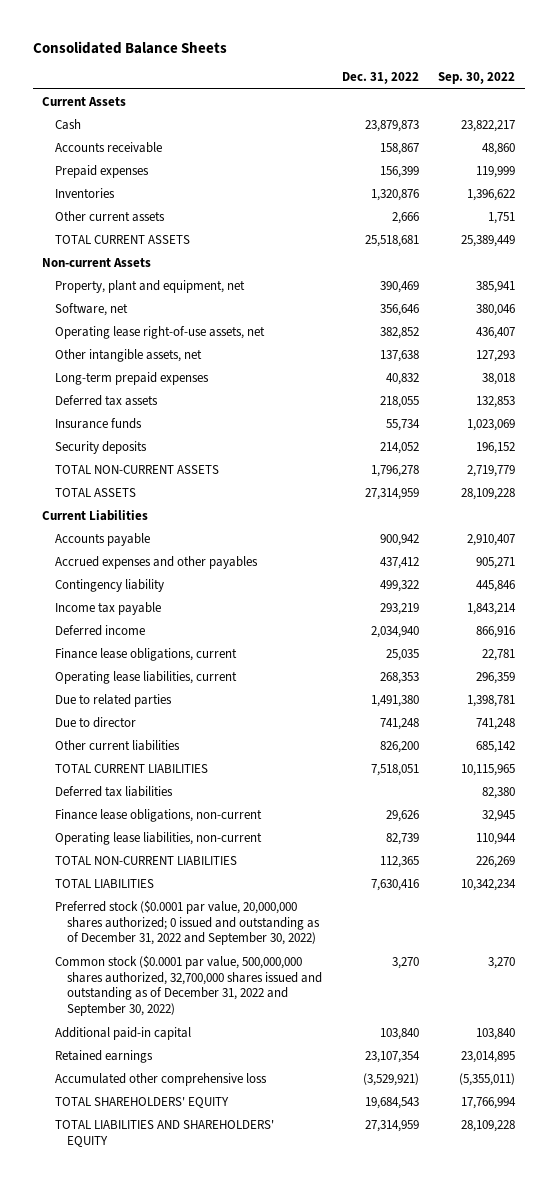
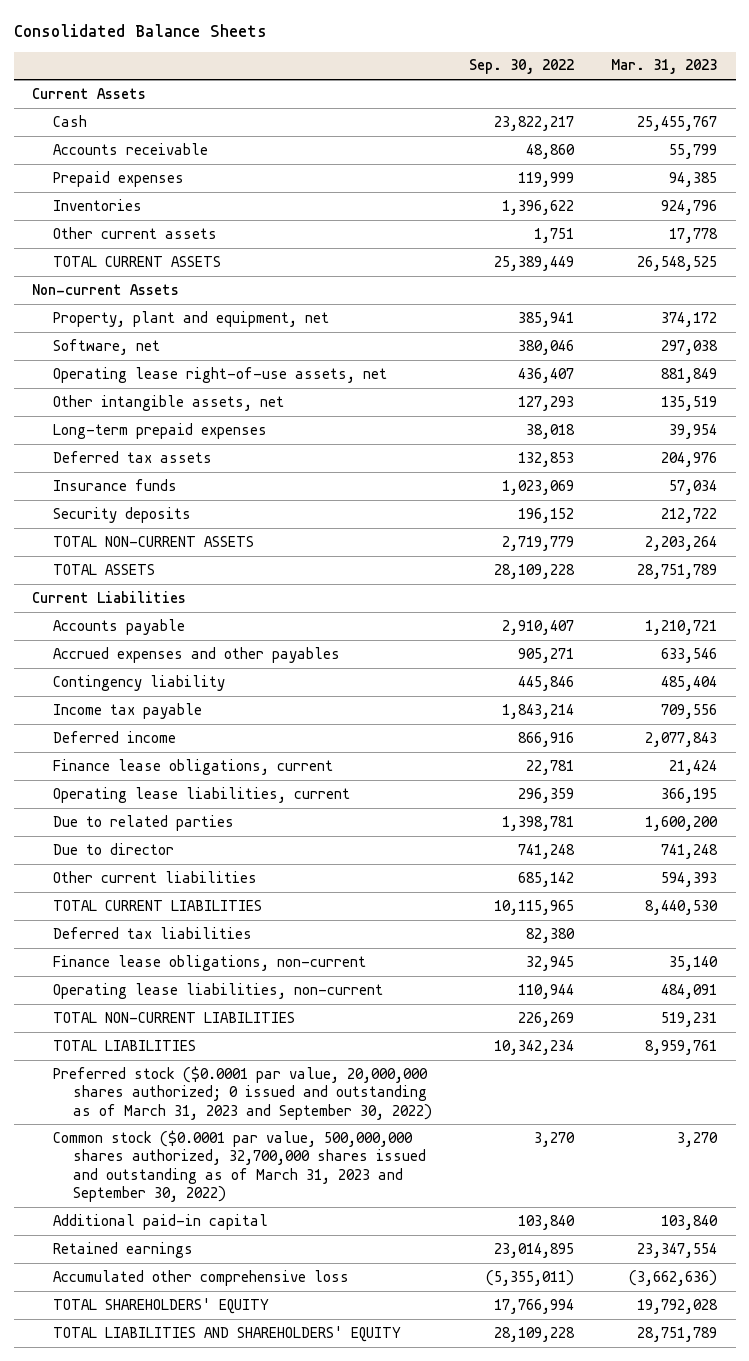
[341,72,419,85] Dec. 31, 2022 -> none
none -> [611,59,718,75] Mar. 31, 2023
[54,899,321,946] Preferred stock ($0.0001 par value, 20,000,000 shares authorized; 0 issued and outstanding as of December 31, 2022 and September 30, 2022) -> [52,1065,433,1120] Preferred stock ($0.0001 par value, 20,000,000 shares authorized; 0 issued and outstanding as of March 31, 2023 and September 30, 2022)
[54,954,323,1017] Common stock ($0.0001 par value, 500,000,000 shares authorized, 32,700,000 shares issued and outstanding as of December 31, 2022 and September 30, 2022) -> [52,1129,427,1203] Common stock ($0.0001 par value, 500,000,000 shares authorized, 32,700,000 shares issued and outstanding as of March 31, 2023 and September 30, 2022)

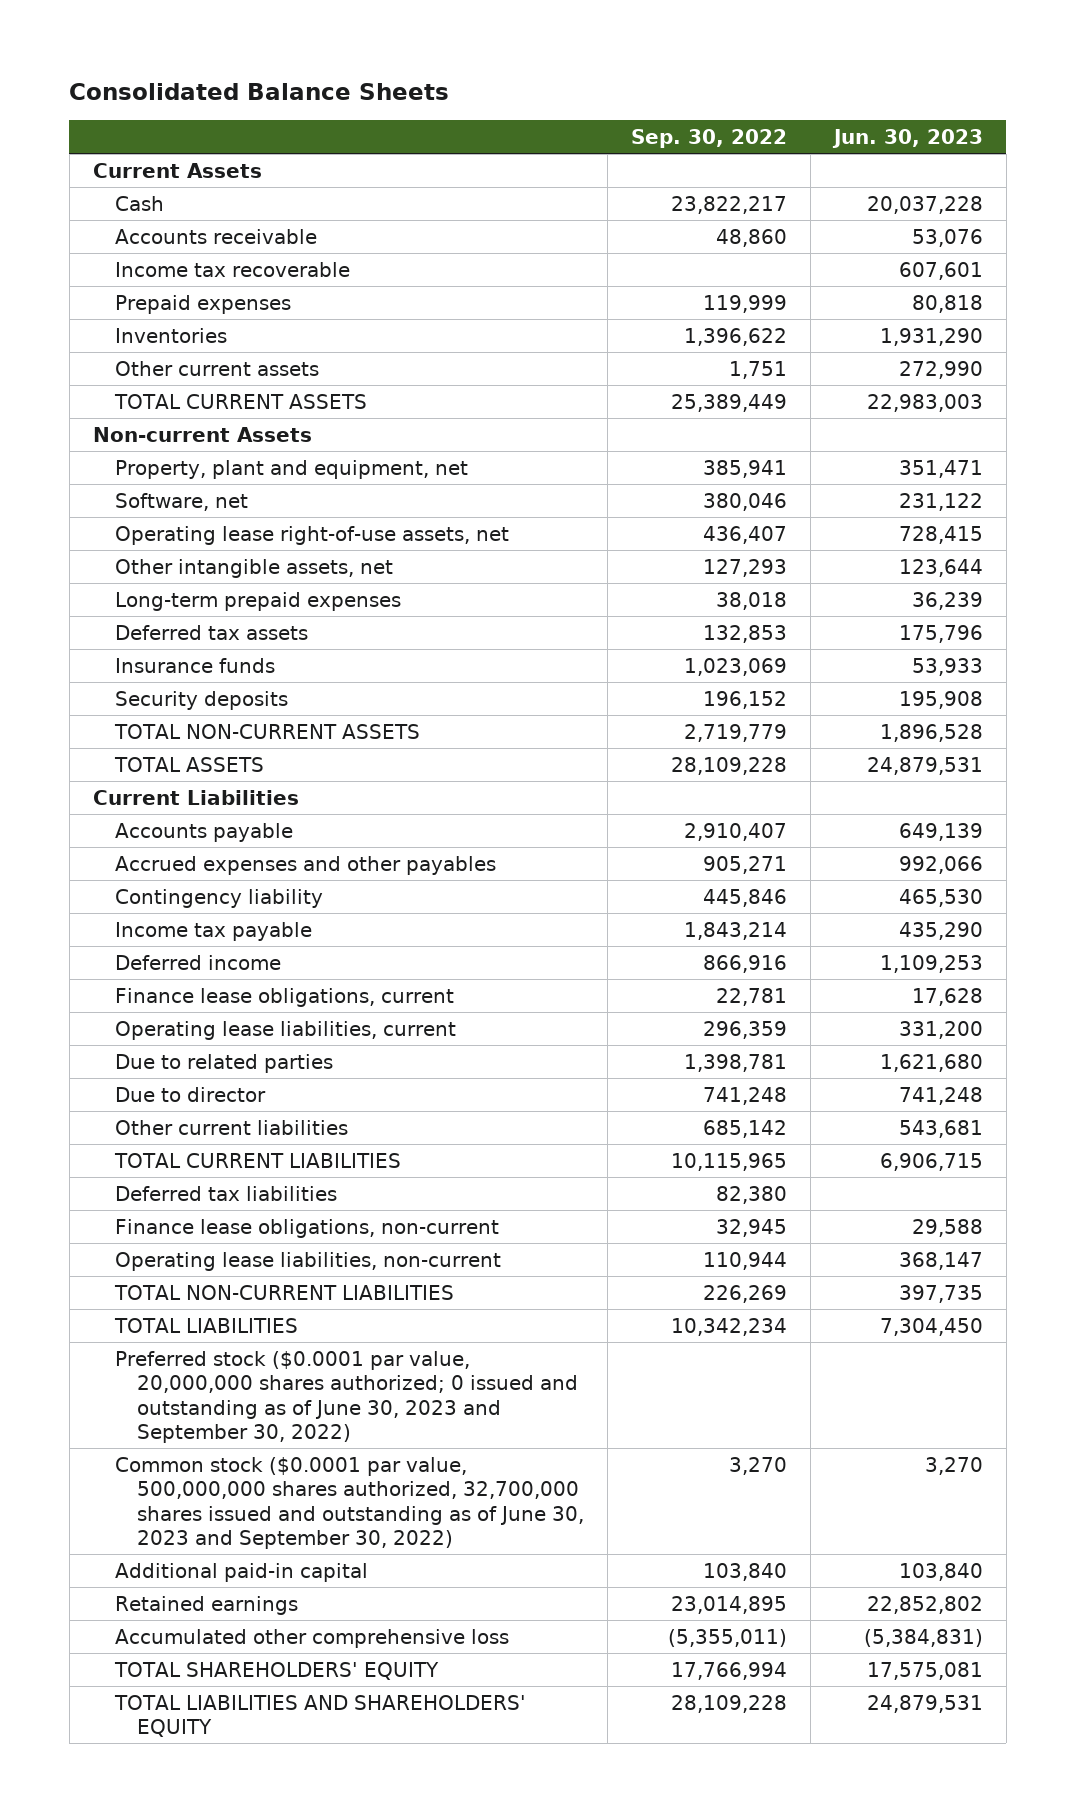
[611,59,718,75] Mar. 31, 2023 -> none
none -> [832,128,984,148] Jun. 30, 2023
none -> [115,261,351,277] Income tax recoverable
[52,1065,433,1120] Preferred stock ($0.0001 par value, 20,000,000 shares authorized; 0 issued and outstanding as of March 31, 2023 and September 30, 2022) -> [115,1350,579,1444] Preferred stock ($0.0001 par value, 20,000,000 shares authorized; 0 issued and outstanding as of June 30, 2023 and September 30, 2022)
[52,1129,427,1203] Common stock ($0.0001 par value, 500,000,000 shares authorized, 32,700,000 shares issued and outstanding as of March 31, 2023 and September 30, 2022) -> [115,1456,585,1550] Common stock ($0.0001 par value, 500,000,000 shares authorized, 32,700,000 shares issued and outstanding as of June 30, 2023 and September 30, 2022)

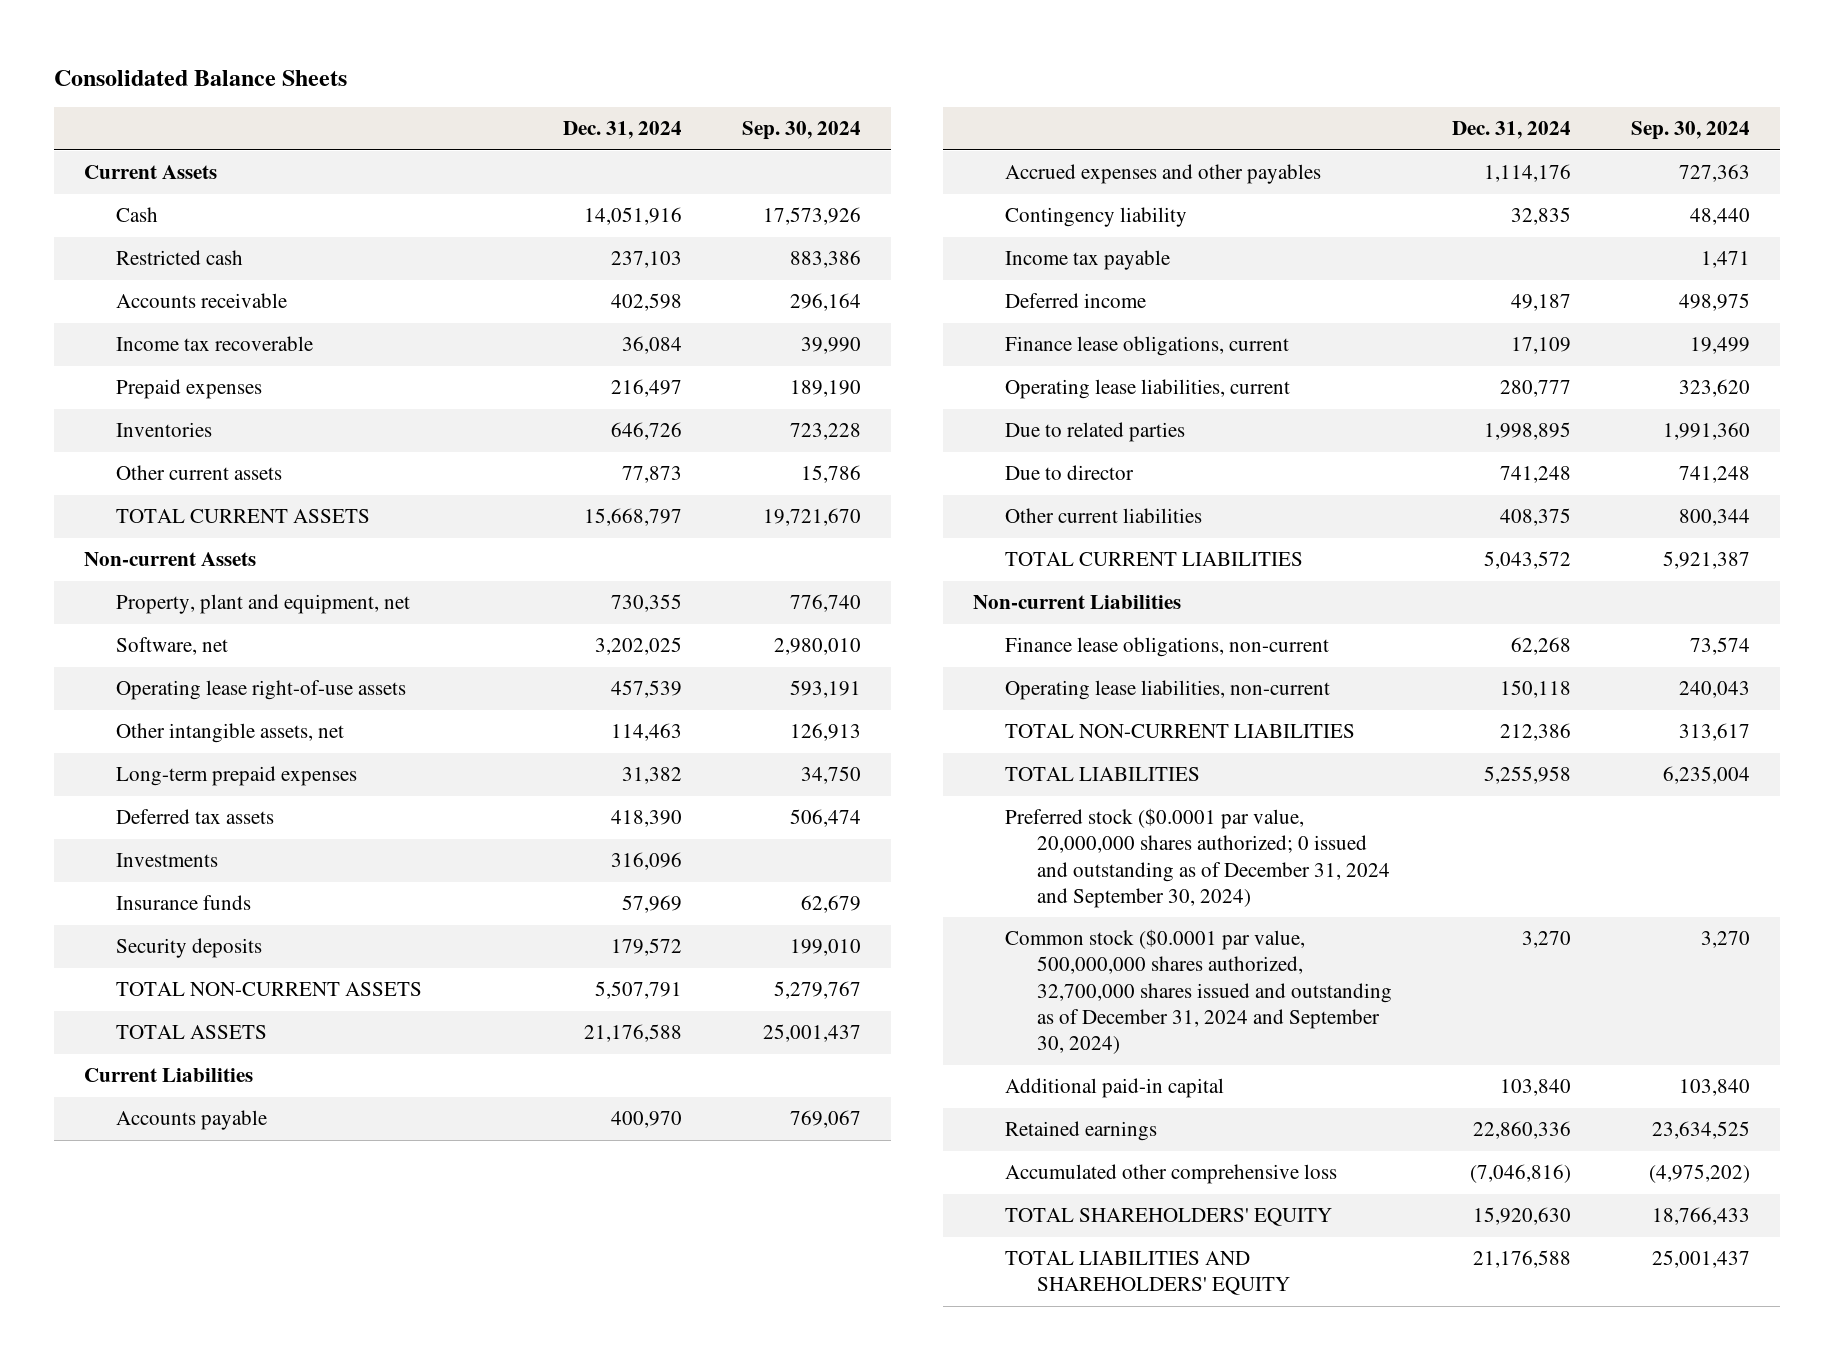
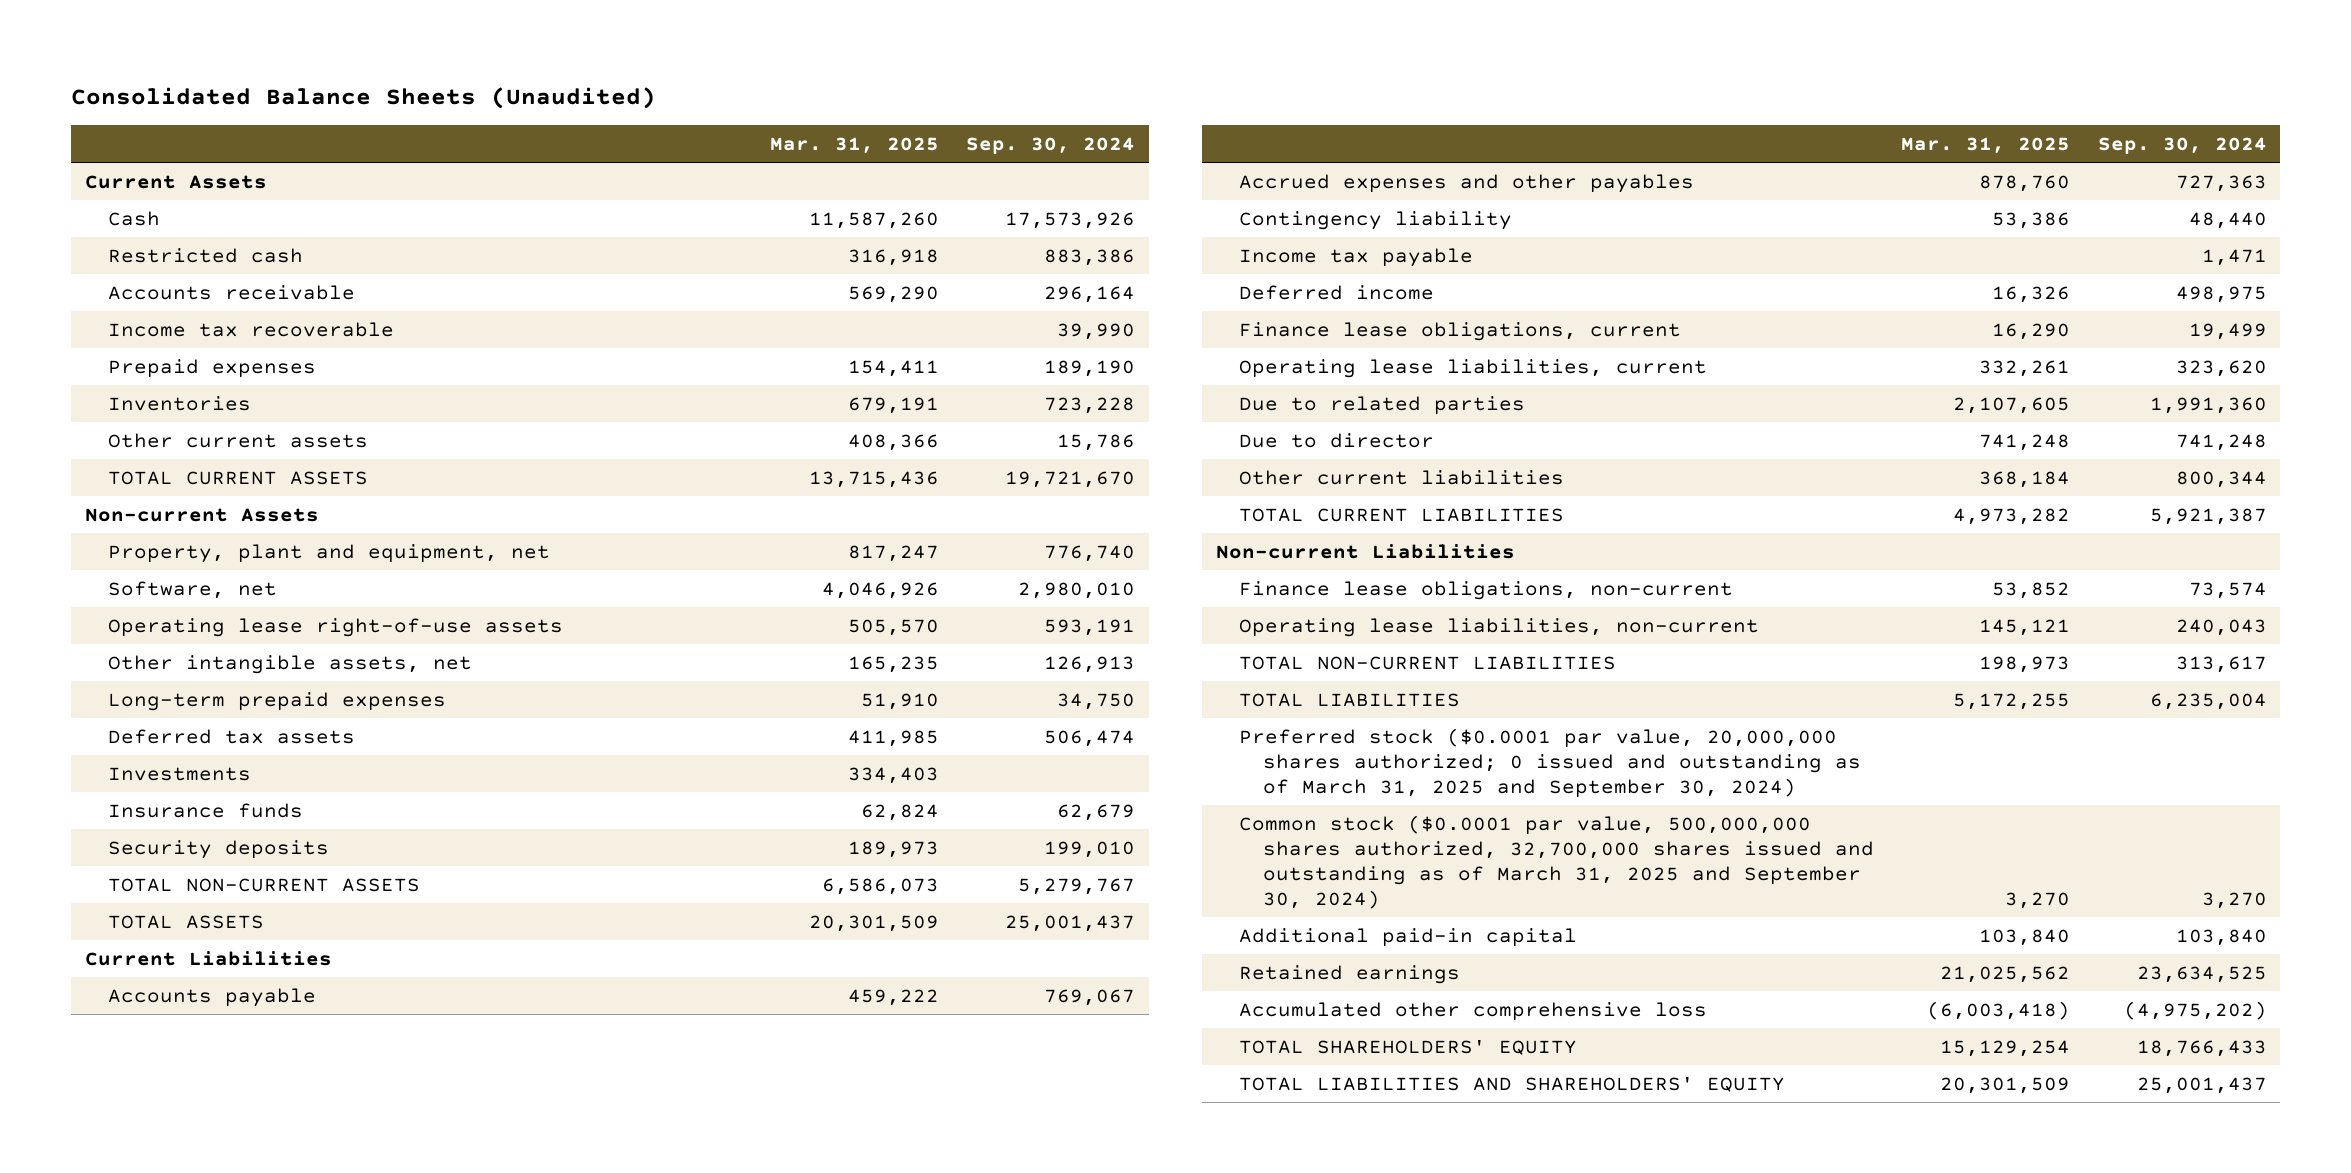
[54,70,348,87] Consolidated Balance Sheets -> [70,86,656,109] Consolidated Balance Sheets (Unaudited)
[562,121,682,140] Dec. 31, 2024 -> none
none -> [769,136,939,154] Mar. 31, 2025
[1004,808,1390,909] Preferred stock ($0.0001 par value, 20,000,000 shares authorized; 0 issued and outstanding as of December 31, 2024 and September 30, 2024) -> [1239,727,1861,798] Preferred stock ($0.0001 par value, 20,000,000 shares authorized; 0 issued and outstanding as of March 31, 2025 and September 30, 2024)
[1004,929,1392,1055] Common stock ($0.0001 par value, 500,000,000 shares authorized, 32,700,000 shares issued and outstanding as of December 31, 2024 and September 30, 2024) -> [1239,814,1874,909] Common stock ($0.0001 par value, 500,000,000 shares authorized, 32,700,000 shares issued and outstanding as of March 31, 2025 and September 30, 2024)

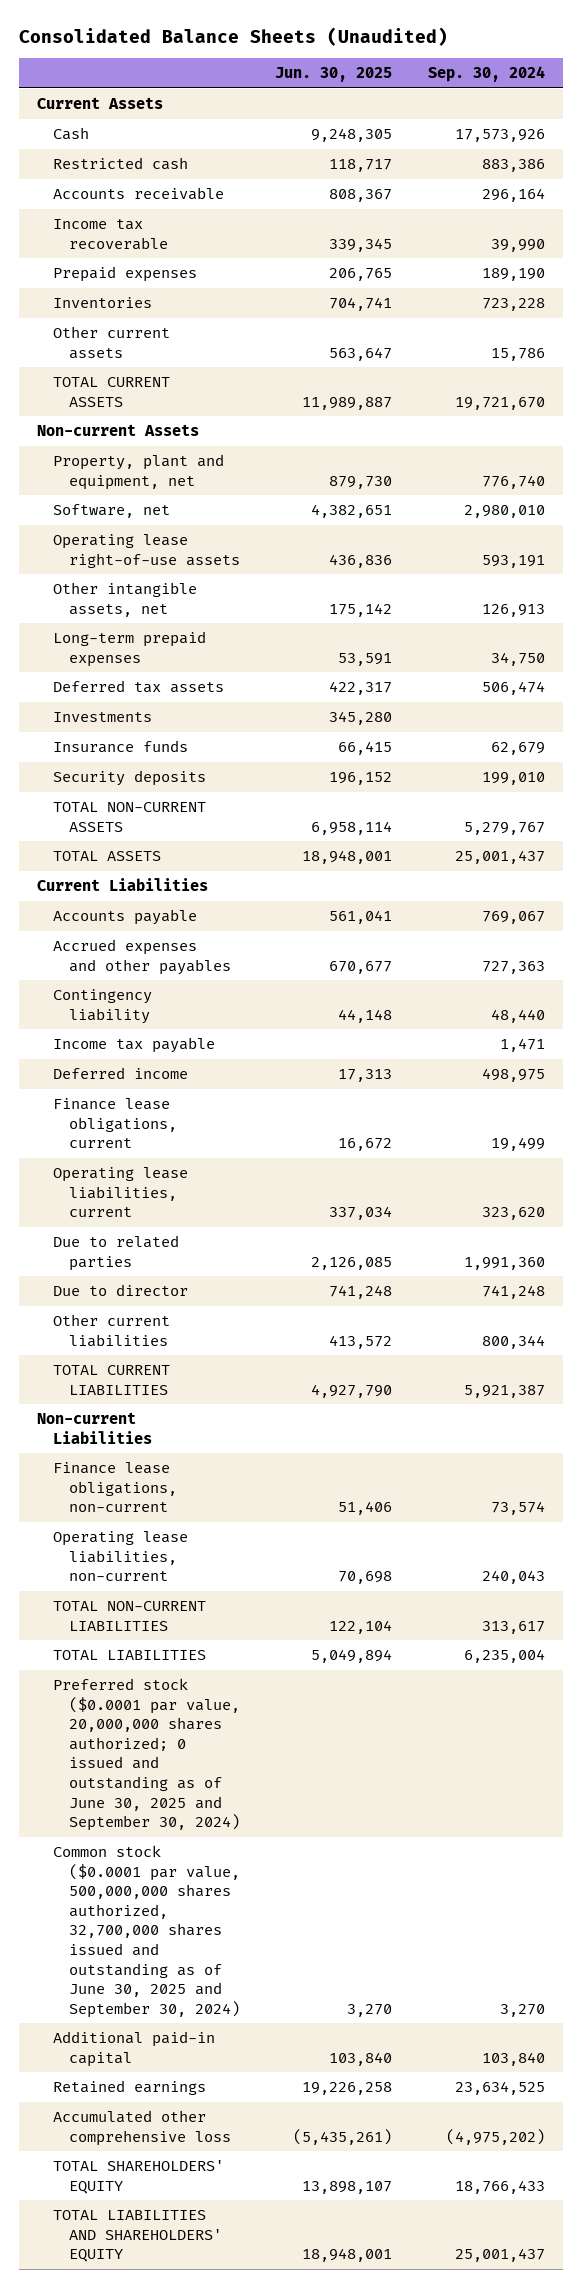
[769,136,939,154] Mar. 31, 2025 -> none
none -> [275,67,393,83] Jun. 30, 2025
[1239,727,1861,798] Preferred stock ($0.0001 par value, 20,000,000 shares authorized; 0 issued and outstanding as of March 31, 2025 and September 30, 2024) -> [53,1678,240,1832] Preferred stock ($0.0001 par value, 20,000,000 shares authorized; 0 issued and outstanding as of June 30, 2025 and September 30, 2024)
[1239,814,1874,909] Common stock ($0.0001 par value, 500,000,000 shares authorized, 32,700,000 shares issued and outstanding as of March 31, 2025 and September 30, 2024) -> [53,1845,240,2018] Common stock ($0.0001 par value, 500,000,000 shares authorized, 32,700,000 shares issued and outstanding as of June 30, 2025 and September 30, 2024)

